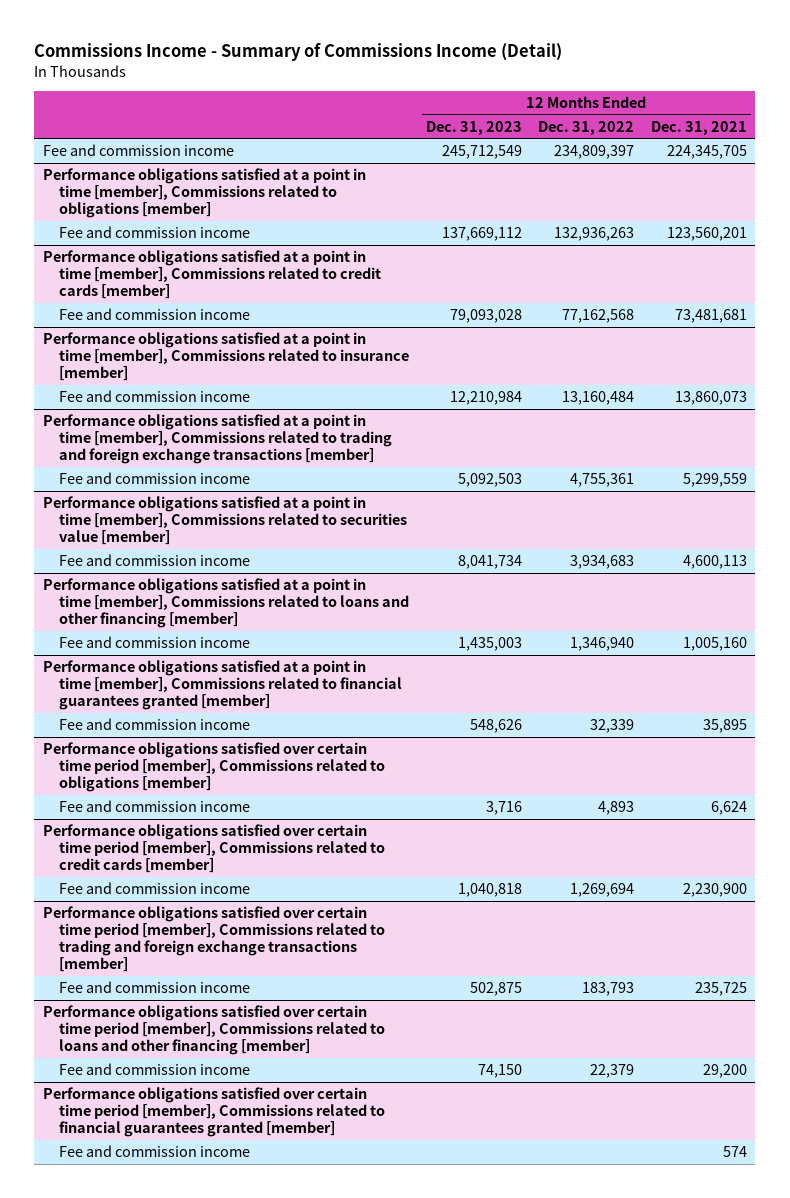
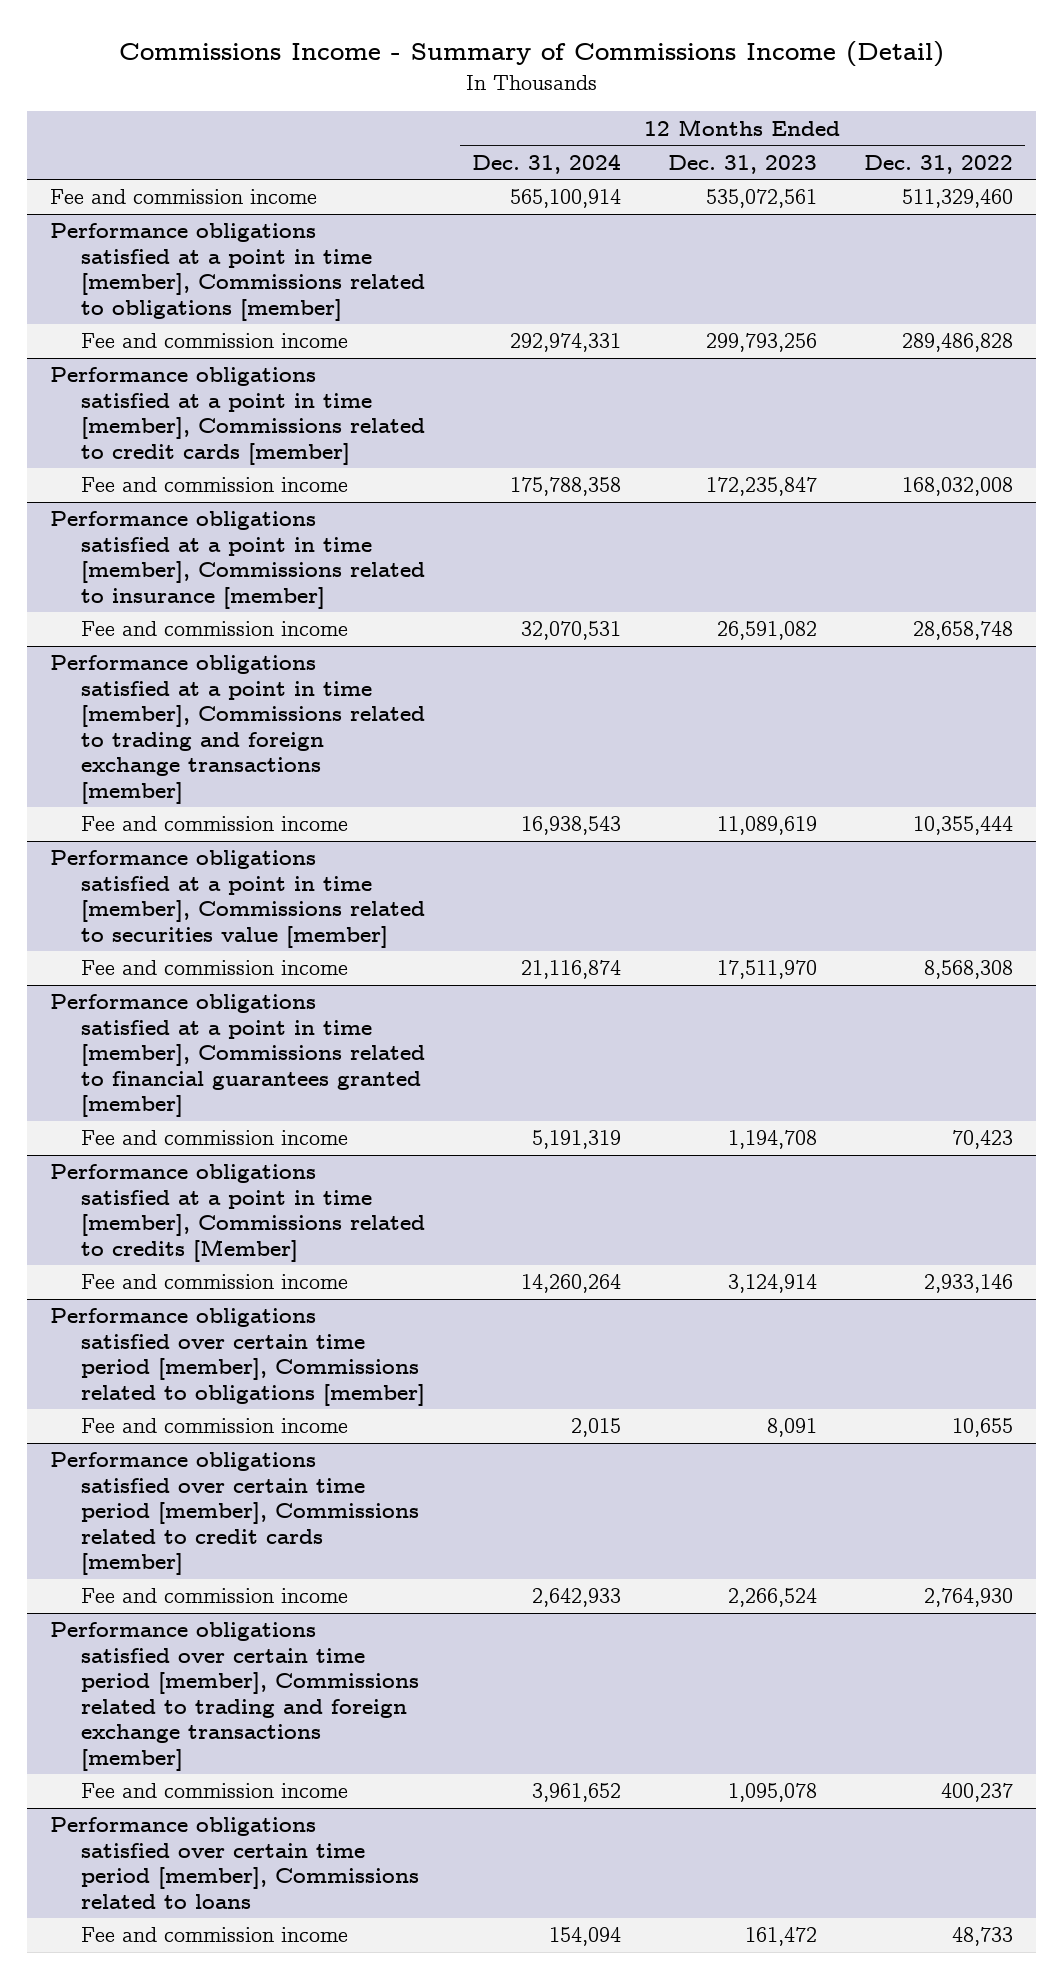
[650,120,747,135] Dec. 31, 2021 -> none
none -> [472,153,622,174] Dec. 31, 2024
[441,145,522,160] 245,712,549 -> [705,189,817,209] 535,072,561
[554,145,635,160] 234,809,397 -> [901,189,1013,209] 511,329,460
[441,227,522,242] 137,669,112 -> [705,333,817,353] 299,793,256
[554,227,635,242] 132,936,263 -> [901,333,1013,353] 289,486,828
[449,309,522,324] 79,093,028 -> [705,477,817,497] 172,235,847
[562,309,635,324] 77,162,568 -> [901,477,1013,497] 168,032,008
[449,391,522,406] 12,210,984 -> [716,621,817,641] 26,591,082
[562,391,635,406] 13,160,484 -> [912,621,1013,641] 28,658,748
[457,473,522,488] 5,092,503 -> [716,816,817,836] 11,089,619
[570,473,635,488] 4,755,361 -> [912,816,1013,836] 10,355,444
[42,578,410,629] Performance obligations satisfied at a point in time [member], Commissions related to loans and other financing [member] -> none
[59,636,251,649] Fee and commission income -> none
[457,555,522,570] 8,041,734 -> [716,960,817,980] 17,511,970
[570,555,635,570] 3,934,683 -> [923,960,1013,980] 8,568,308
[469,719,522,734] 548,626 -> [727,1130,817,1150] 1,194,708
[590,719,635,734] 32,339 -> [951,1130,1013,1150] 70,423
none -> [50,1164,426,1262] Performance obligations satisfied at a point in time [member], Commissions related to credits [Member]
none -> [81,1274,349,1290] Fee and commission income
[485,801,522,816] 3,716 -> [766,1418,817,1438] 8,091
[598,801,635,816] 4,893 -> [951,1418,1013,1438] 10,655
[457,883,522,898] 1,040,818 -> [727,1588,817,1608] 2,266,524
[570,883,635,898] 1,269,694 -> [923,1588,1013,1608] 2,764,930
[42,1087,386,1138] Performance obligations satisfied over certain time period [member], Commissions related to financial guarantees granted [member] -> none
[59,1145,251,1158] Fee and commission income -> none
[469,982,522,997] 502,875 -> [727,1783,817,1803] 1,095,078
[582,982,635,997] 183,793 -> [940,1783,1013,1803] 400,237
[42,1005,386,1056] Performance obligations satisfied over certain time period [member], Commissions related to loans and other financing [member] -> [50,1817,420,1909] Performance obligations satisfied over certain time period [member], Commissions related to loans
[477,1064,522,1079] 74,150 -> [744,1927,817,1947] 161,472
[590,1064,635,1079] 22,379 -> [951,1927,1013,1947] 48,733

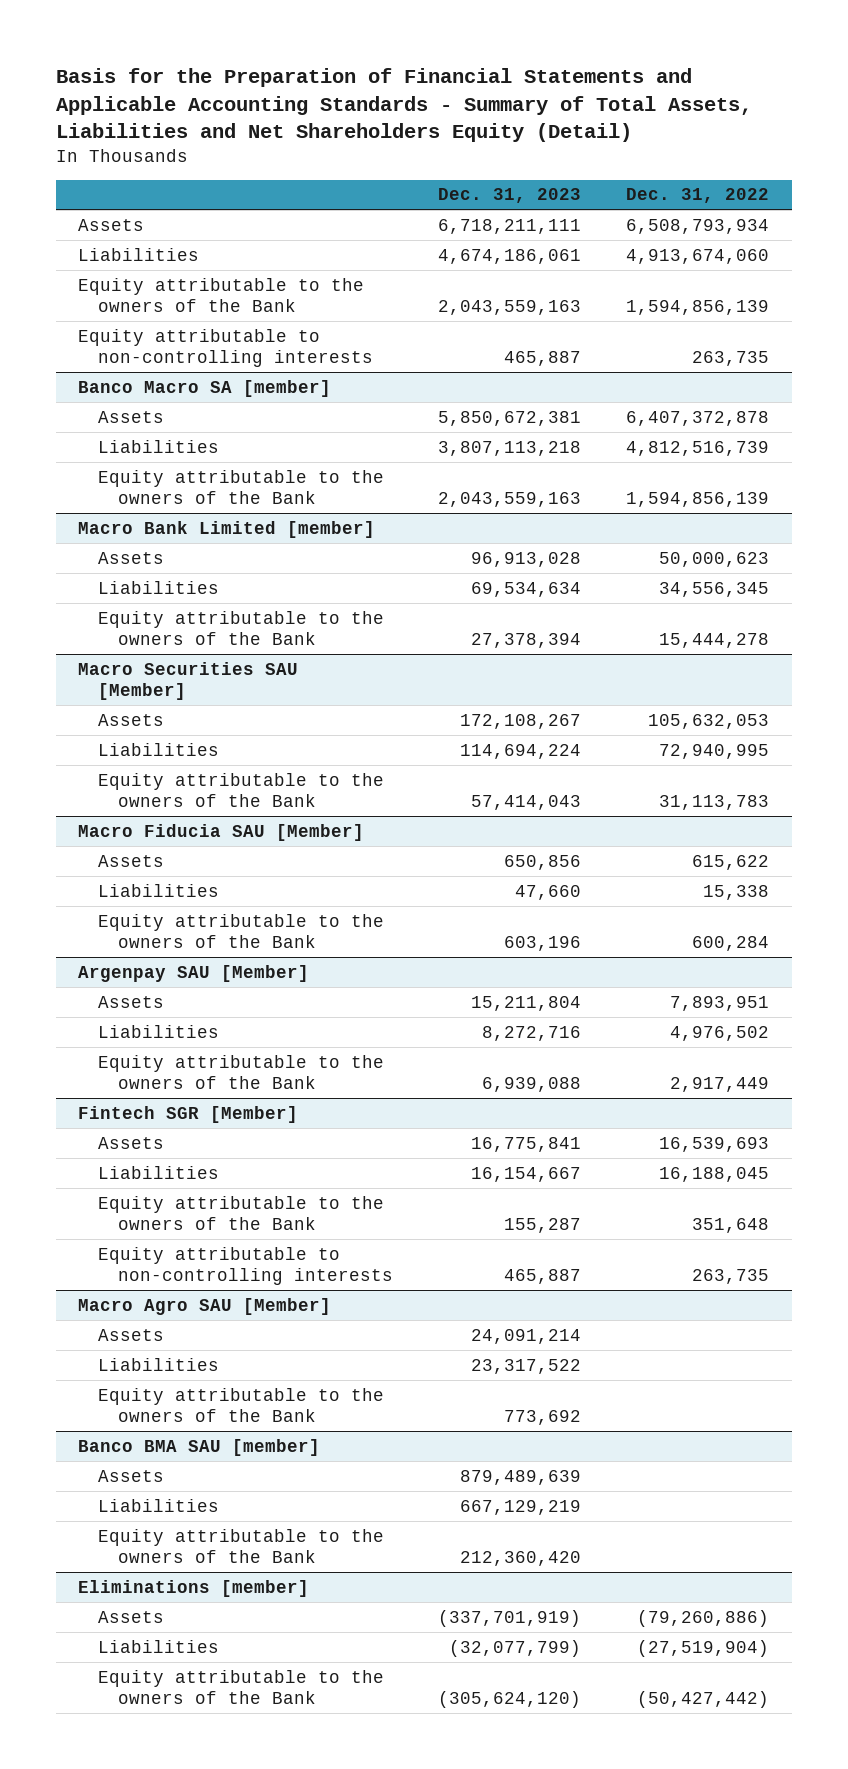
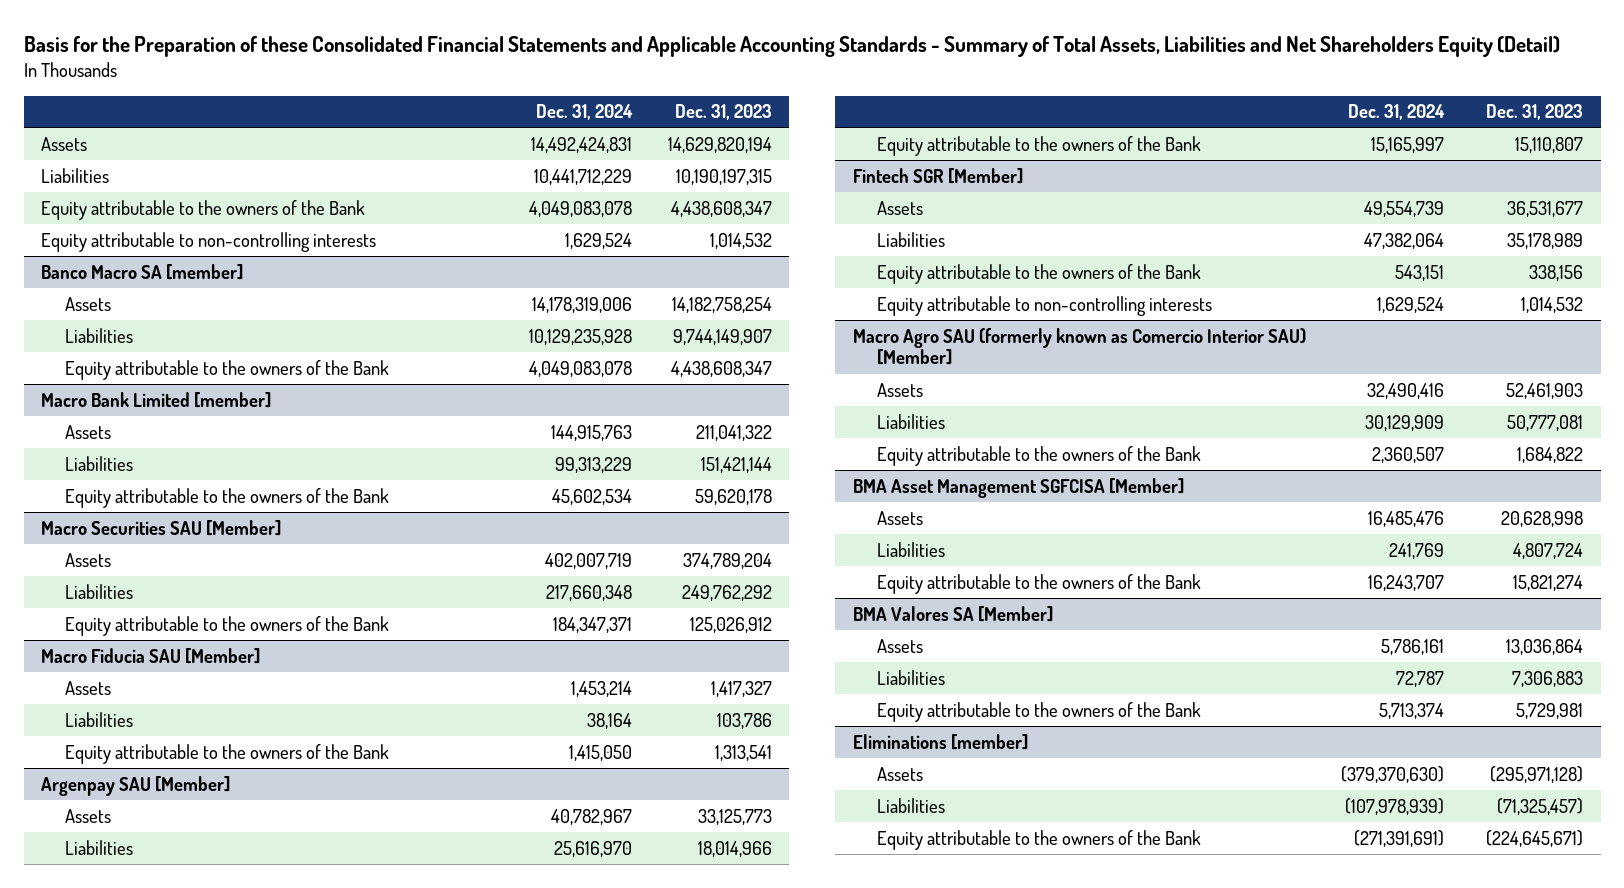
[55,68,752,143] Basis for the Preparation of Financial Statements and Applicable Accounting Standards - Summary of Total Assets, Liabilities and Net Shareholders Equity (Detail) -> [23,36,1560,58] Basis for the Preparation of these Consolidated Financial Statements and Applicable Accounting Standards - Summary of Total Assets, Liabilities and Net Shareholders Equity (Detail)
[626,188,770,204] Dec. 31, 2022 -> none
none -> [536,104,634,121] Dec. 31, 2024
[438,218,582,234] 6,718,211,111 -> [667,136,772,153] 14,629,820,194
[438,248,582,264] 4,674,186,061 -> [675,168,772,185] 10,190,197,315
[438,300,582,316] 2,043,559,163 -> [670,200,772,217] 4,438,608,347
[504,351,582,367] 465,887 -> [709,232,772,249] 1,014,532
[438,410,582,426] 5,850,672,381 -> [671,296,772,313] 14,182,758,254
[438,440,582,456] 3,807,113,218 -> [672,328,772,345] 9,744,149,907
[438,492,582,508] 2,043,559,163 -> [670,360,772,377] 4,438,608,347
[471,551,582,567] 96,913,028 -> [695,424,772,441] 211,041,322
[471,581,582,597] 69,534,634 -> [700,456,772,473] 151,421,144
[471,633,582,649] 27,378,394 -> [694,488,772,505] 59,620,178
[460,713,582,729] 172,108,267 -> [682,552,772,569] 374,789,204
[460,743,582,759] 114,694,224 -> [681,584,772,601] 249,762,292
[471,795,582,811] 57,414,043 -> [689,616,772,633] 125,026,912
[504,854,582,870] 650,856 -> [710,680,772,697] 1,417,327
[515,884,582,900] 47,660 -> [716,712,772,729] 103,786
[504,936,582,952] 603,196 -> [714,744,772,761] 1,313,541
[471,995,582,1011] 15,211,804 -> [697,808,772,825] 33,125,773
[482,1025,582,1041] 8,272,716 -> [697,840,772,857] 18,014,966
[482,1077,582,1093] 6,939,088 -> [1515,136,1584,153] 15,110,807
[78,1297,332,1315] Macro Agro SAU [Member] -> none
[78,1438,321,1456] Banco BMA SAU [member] -> none
[471,1136,582,1152] 16,775,841 -> [1507,200,1584,217] 36,531,677
[471,1166,582,1182] 16,154,667 -> [1507,232,1584,249] 35,178,989
[504,1218,582,1234] 155,287 -> [1529,264,1584,281] 338,156
[504,1269,582,1285] 465,887 -> [1521,296,1584,313] 1,014,532
none -> [852,327,1306,366] Macro Agro SAU (formerly known as Comercio Interior SAU) [Member]
[471,1328,582,1344] 24,091,214 -> [1506,382,1584,399] 52,461,903
[471,1358,582,1374] 23,317,522 -> [1507,414,1584,431] 50,777,081
[504,1410,582,1426] 773,692 -> [1517,446,1584,463] 1,684,822
none -> [852,477,1184,498] BMA Asset Management SGFCISA [Member]
[460,1469,582,1485] 879,489,639 -> [1501,510,1584,527] 20,628,998
[460,1499,582,1515] 667,129,219 -> [1513,542,1584,559] 4,807,724
[460,1551,582,1567] 212,360,420 -> [1513,574,1584,591] 15,821,274
none -> [852,605,1053,622] BMA Valores SA [Member]
none -> [876,638,923,653] Assets
none -> [876,669,945,685] Liabilities
none -> [876,701,1201,722] Equity attributable to the owners of the Bank
[438,1609,582,1627] (337,701,919) -> [1490,765,1584,783] (295,971,128)
[449,1639,582,1657] (32,077,799) -> [1497,797,1584,815] (71,325,457)
[438,1691,582,1709] (305,624,120) -> [1486,829,1584,847] (224,645,671)

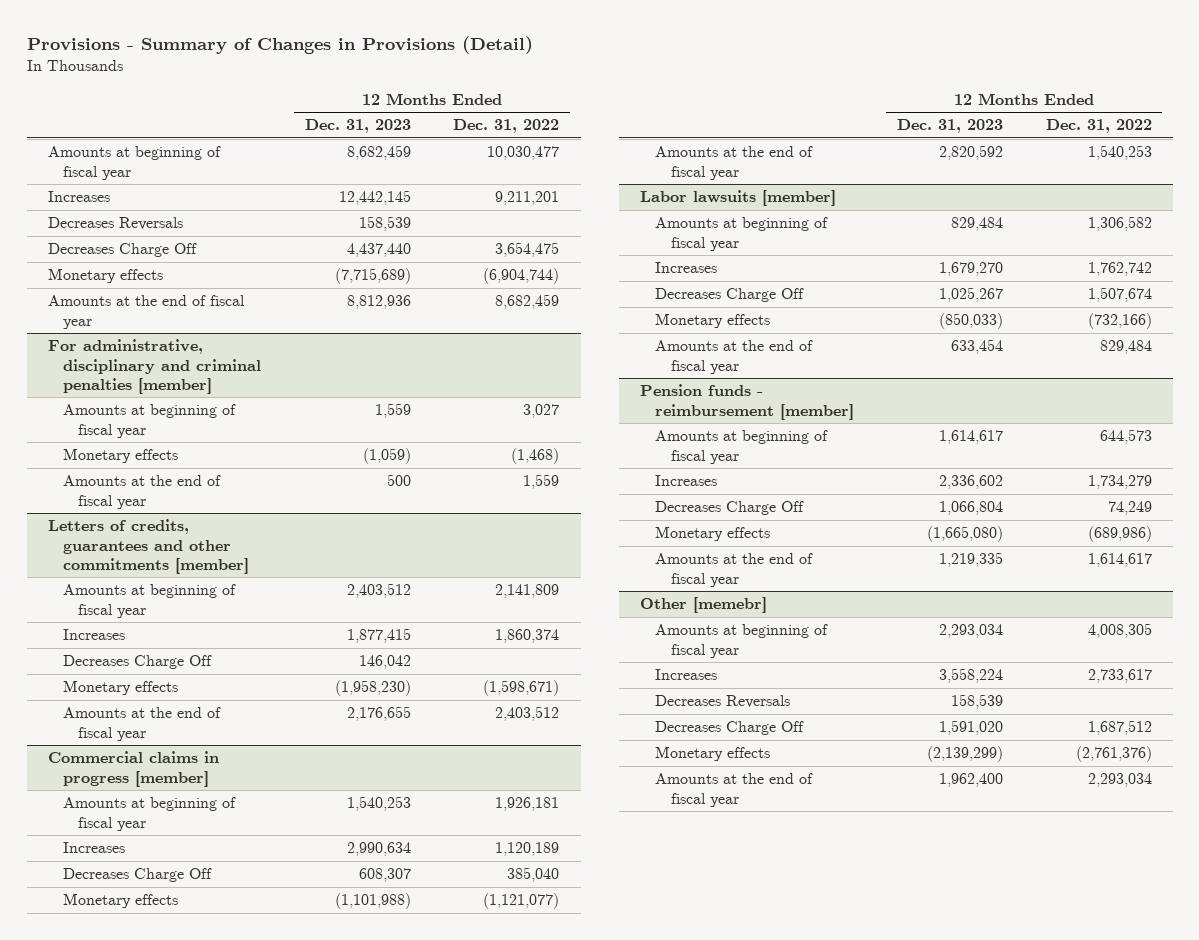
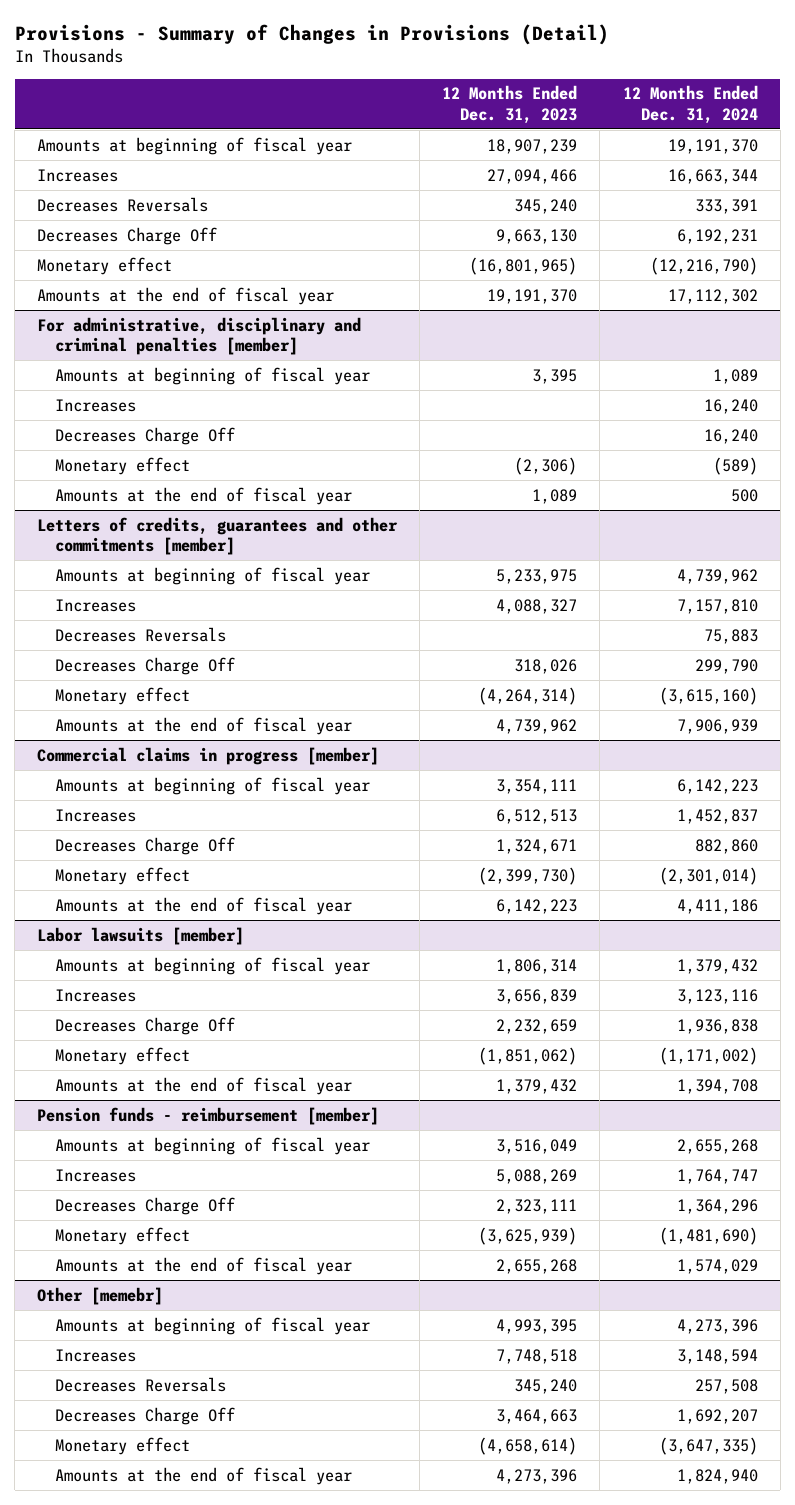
[453,119,560,134] Dec. 31, 2022 -> none
none -> [622,85,758,124] 12 Months Ended Dec. 31, 2024
[346,145,411,161] 8,682,459 -> [487,138,578,154] 18,907,239
[338,190,411,206] 12,442,145 -> [487,168,578,184] 27,094,466
[358,216,411,232] 158,539 -> [514,198,578,214] 345,240
[346,243,411,258] 4,437,440 -> [496,228,578,244] 9,663,130
[47,268,163,284] Monetary effects -> [37,256,173,275] Monetary effect
[334,268,411,285] (7,715,689) -> [469,256,578,275] (16,801,965)
[346,295,411,310] 8,812,936 -> [487,288,578,304] 19,191,370
[374,403,411,419] 1,559 -> [532,368,578,384] 3,395
none -> [54,398,136,412] Increases
none -> [54,426,235,445] Decreases Charge Off
[63,448,179,464] Monetary effects -> [54,456,190,475] Monetary effect
[362,448,411,465] (1,059) -> [514,456,578,475] (2,306)
[386,474,411,487] 500 -> [532,488,578,504] 1,089
[346,583,411,599] 2,403,512 -> [496,568,578,584] 5,233,975
[346,628,411,644] 1,877,415 -> [496,598,578,614] 4,088,327
none -> [54,626,226,642] Decreases Reversals
[358,655,411,670] 146,042 -> [514,658,578,674] 318,026
[63,680,179,696] Monetary effects -> [54,686,190,705] Monetary effect
[334,680,411,697] (1,958,230) -> [478,686,578,705] (4,264,314)
[346,706,411,722] 2,176,655 -> [496,718,578,734] 4,739,962
[346,796,411,812] 1,540,253 -> [496,778,578,794] 3,354,111
[346,842,411,857] 2,990,634 -> [496,808,578,824] 6,512,513
[358,868,411,883] 608,307 -> [496,838,578,854] 1,324,671
[63,893,179,909] Monetary effects -> [54,866,190,885] Monetary effect
[334,893,411,910] (1,101,988) -> [478,866,578,885] (2,399,730)
[939,145,1004,161] 2,820,592 -> [496,898,578,914] 6,142,223
[951,217,1004,232] 829,484 -> [496,958,578,974] 1,806,314
[939,262,1004,277] 1,679,270 -> [496,988,578,1004] 3,656,839
[939,287,1004,303] 1,025,267 -> [496,1018,578,1034] 2,232,659
[655,313,771,329] Monetary effects -> [54,1046,190,1065] Monetary effect
[939,313,1004,330] (850,033) -> [478,1046,578,1065] (1,851,062)
[951,339,1004,355] 633,454 -> [496,1078,578,1094] 1,379,432
[939,430,1004,445] 1,614,617 -> [496,1138,578,1154] 3,516,049
[939,475,1004,490] 2,336,602 -> [496,1168,578,1184] 5,088,269
[939,501,1004,516] 1,066,804 -> [496,1198,578,1214] 2,323,111
[655,526,771,542] Monetary effects -> [54,1226,190,1245] Monetary effect
[927,526,1004,543] (1,665,080) -> [478,1226,578,1245] (3,625,939)
[939,552,1004,568] 1,219,335 -> [496,1258,578,1274] 2,655,268
[939,624,1004,639] 2,293,034 -> [496,1318,578,1334] 4,993,395
[939,668,1004,684] 3,558,224 -> [496,1348,578,1364] 7,748,518
[951,694,1004,710] 158,539 -> [514,1378,578,1394] 345,240
[939,720,1004,736] 1,591,020 -> [496,1408,578,1424] 3,464,663
[655,746,771,762] Monetary effects -> [54,1436,190,1455] Monetary effect
[927,746,1004,763] (2,139,299) -> [478,1436,578,1455] (4,658,614)
[939,773,1004,788] 1,962,400 -> [496,1468,578,1484] 4,273,396

